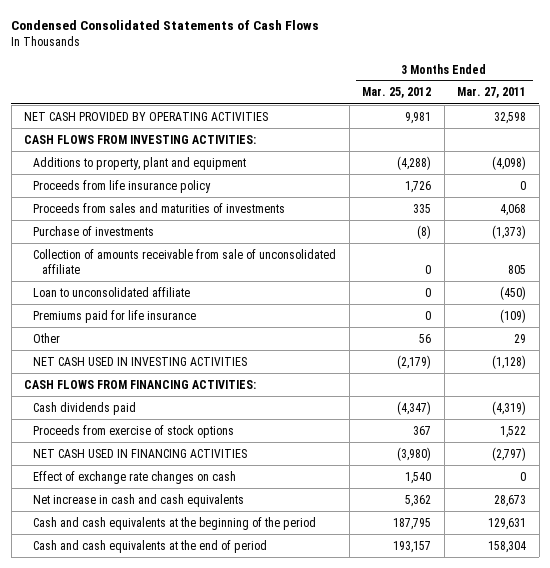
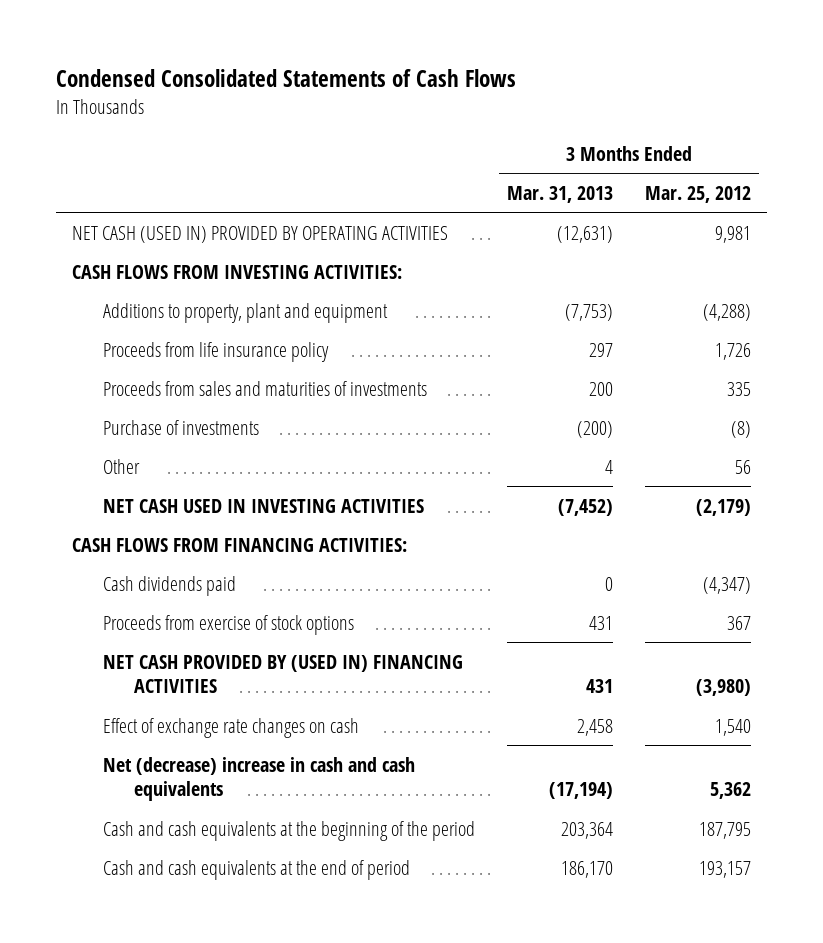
[457,87,527,99] Mar. 27, 2011 -> none
none -> [507,185,614,203] Mar. 31, 2013
[24,111,269,121] NET CASH PROVIDED BY OPERATING ACTIVITIES -> [71,225,448,243] NET CASH (USED IN) PROVIDED BY OPERATING ACTIVITIES
[33,248,337,275] Collection of amounts receivable from sale of unconsolidated affiliate -> none
[33,286,191,297] Loan to unconsolidated affiliate -> none
[33,309,197,323] Premiums paid for life insurance -> none
[33,448,248,458] NET CASH USED IN FINANCING ACTIVITIES -> [103,654,464,694] NET CASH PROVIDED BY (USED IN) FINANCING ACTIVITIES
[33,493,245,507] Net increase in cash and cash equivalents -> [103,756,416,802] Net (decrease) increase in cash and cash equivalents

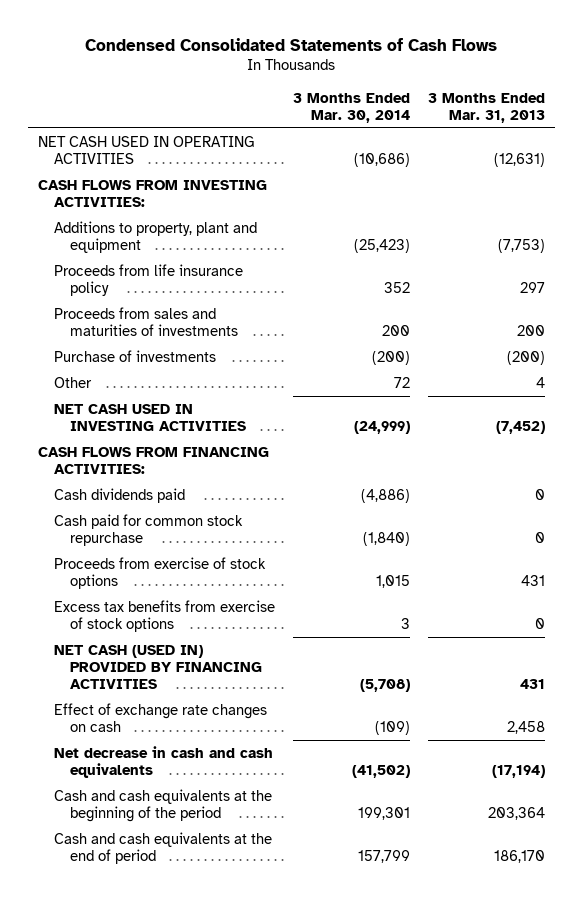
[644,185,751,203] Mar. 25, 2012 -> none
none -> [292,92,410,123] 3 Months Ended Mar. 30, 2014
[71,225,448,243] NET CASH (USED IN) PROVIDED BY OPERATING ACTIVITIES -> [37,135,255,165] NET CASH USED IN OPERATING ACTIVITIES
none -> [53,513,243,547] Cash paid for common stock repurchase
none -> [53,599,275,633] Excess tax benefits from exercise of stock options
[103,654,464,694] NET CASH PROVIDED BY (USED IN) FINANCING ACTIVITIES -> [53,644,262,690] NET CASH (USED IN) PROVIDED BY FINANCING ACTIVITIES
[103,756,416,802] Net (decrease) increase in cash and cash equivalents -> [53,745,273,779] Net decrease in cash and cash equivalents

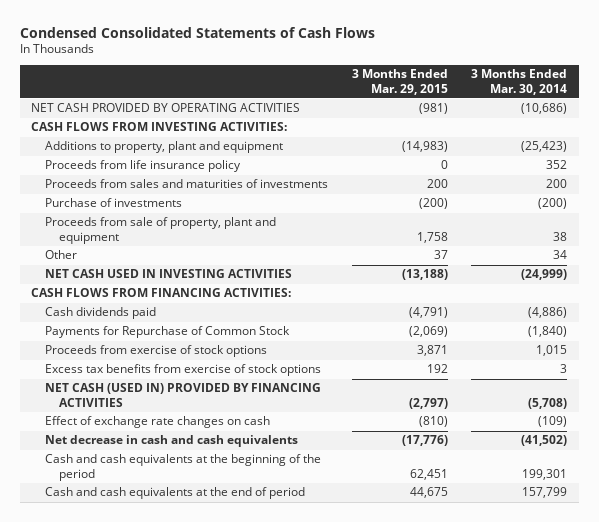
[428,92,546,123] 3 Months Ended Mar. 31, 2013 -> none
none -> [351,69,448,95] 3 Months Ended Mar. 29, 2015
[37,135,255,165] NET CASH USED IN OPERATING ACTIVITIES -> [31,103,301,113] NET CASH PROVIDED BY OPERATING ACTIVITIES
none -> [45,217,277,245] Proceeds from sale of property, plant and equipment
[393,376,410,388] 72 -> [553,250,568,260] 34
[53,513,243,547] Cash paid for common stock repurchase -> [45,326,291,339] Payments for Repurchase of Common Stock

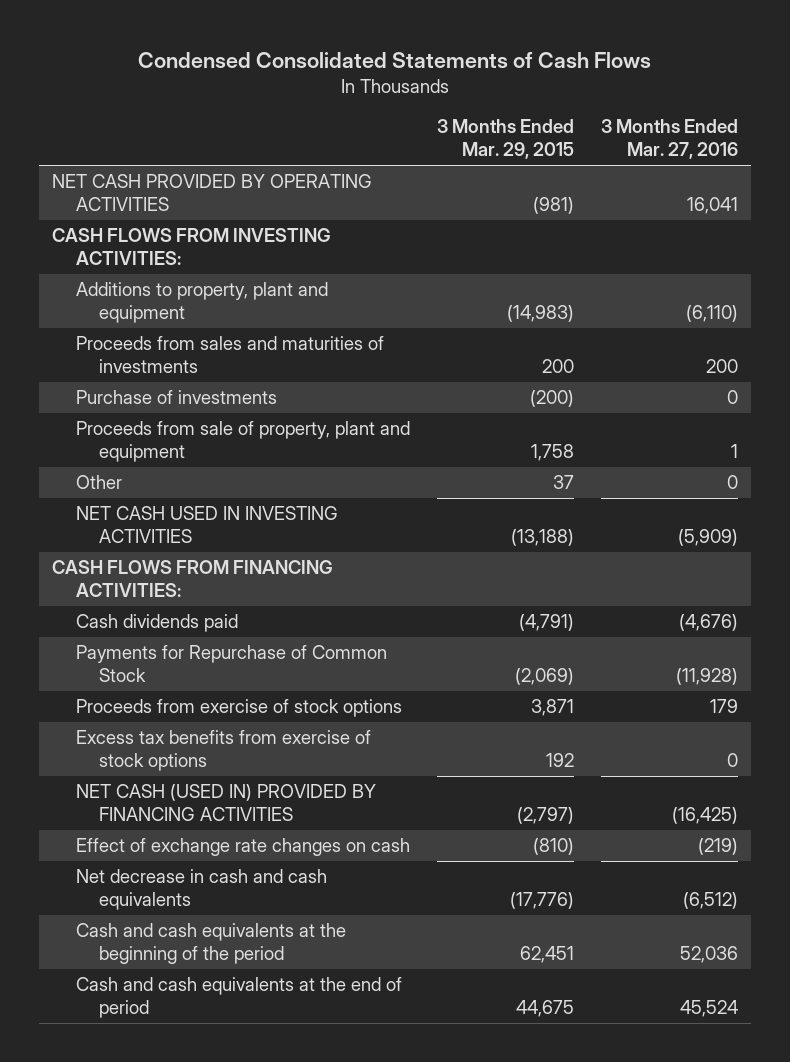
[471,69,568,95] 3 Months Ended Mar. 30, 2014 -> none
none -> [600,119,738,160] 3 Months Ended Mar. 27, 2016
[45,160,242,173] Proceeds from life insurance policy -> none

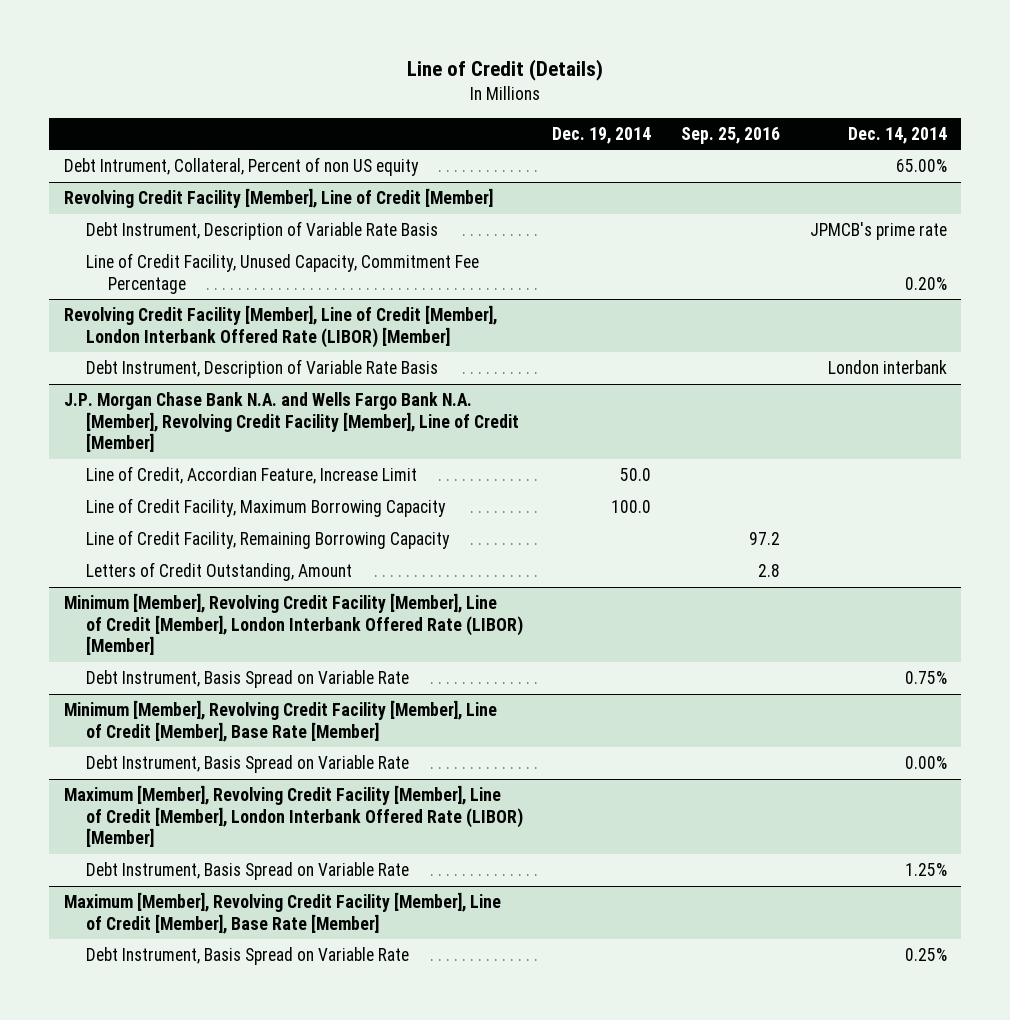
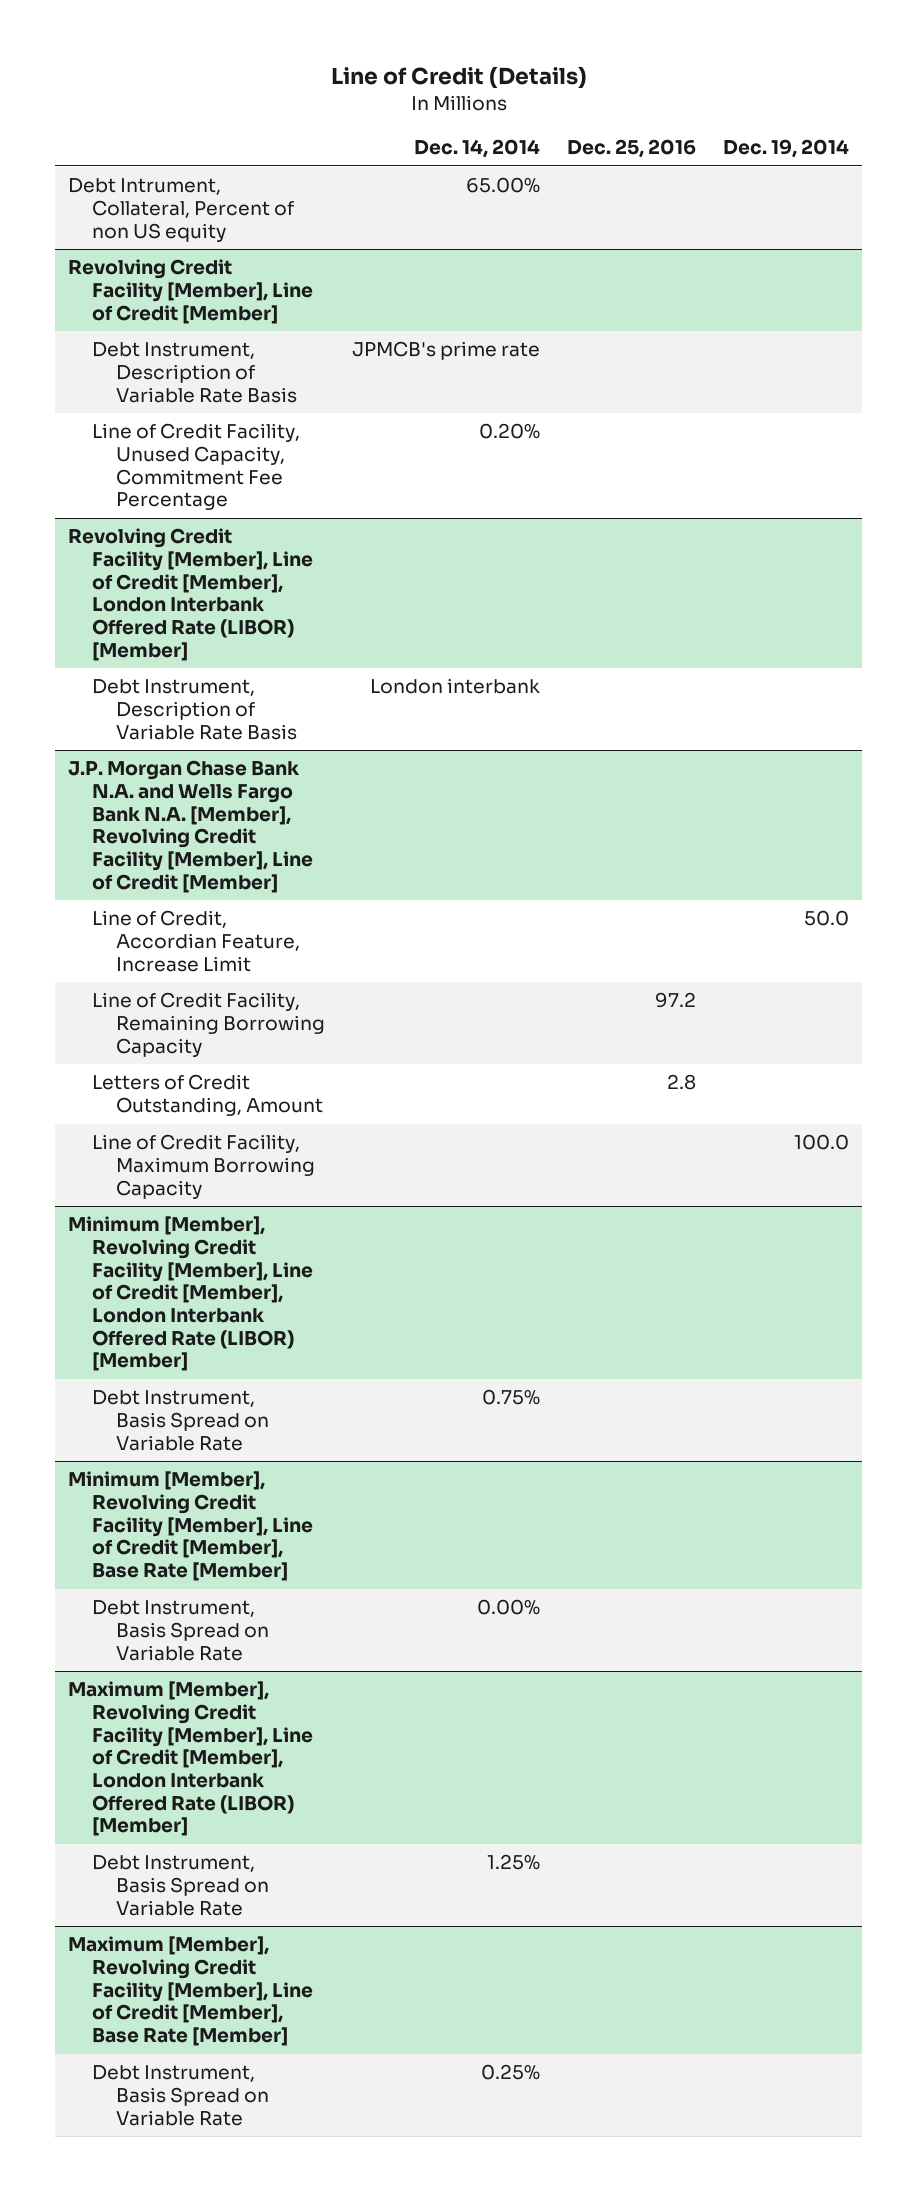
[681,126,781,144] Sep. 25, 2016 -> none
none -> [567,139,697,159] Dec. 25, 2016
[85,498,446,518] Line of Credit Facility, Maximum Borrowing Capacity -> [92,1134,316,1199] Line of Credit Facility, Maximum Borrowing Capacity

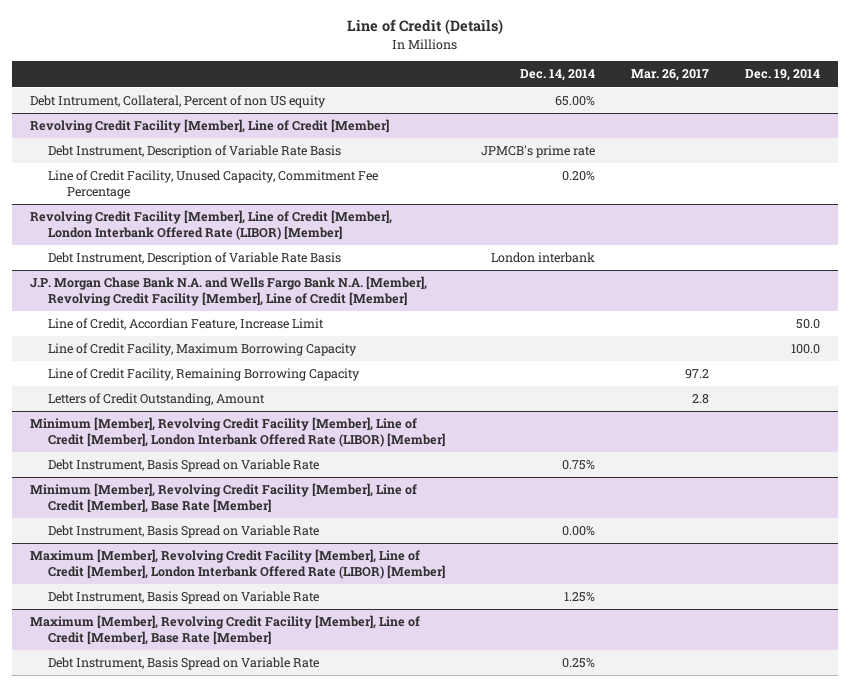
[567,139,697,159] Dec. 25, 2016 -> none
none -> [631,69,710,82] Mar. 26, 2017
[92,1134,316,1199] Line of Credit Facility, Maximum Borrowing Capacity -> [48,343,358,357] Line of Credit Facility, Maximum Borrowing Capacity

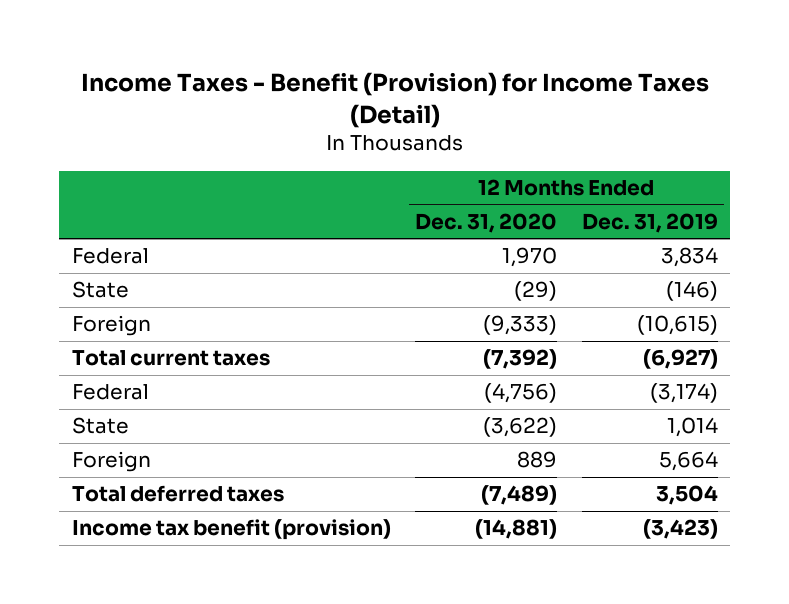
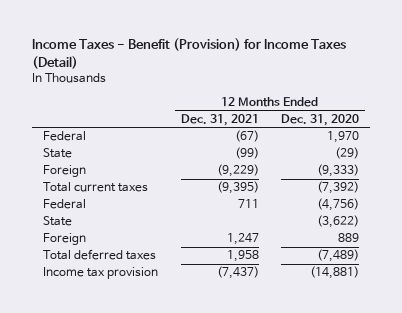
[581,212,718,233] Dec. 31, 2019 -> none
none -> [180,113,259,126] Dec. 31, 2021
[71,519,391,541] Income tax benefit (provision) -> [43,267,159,280] Income tax provision

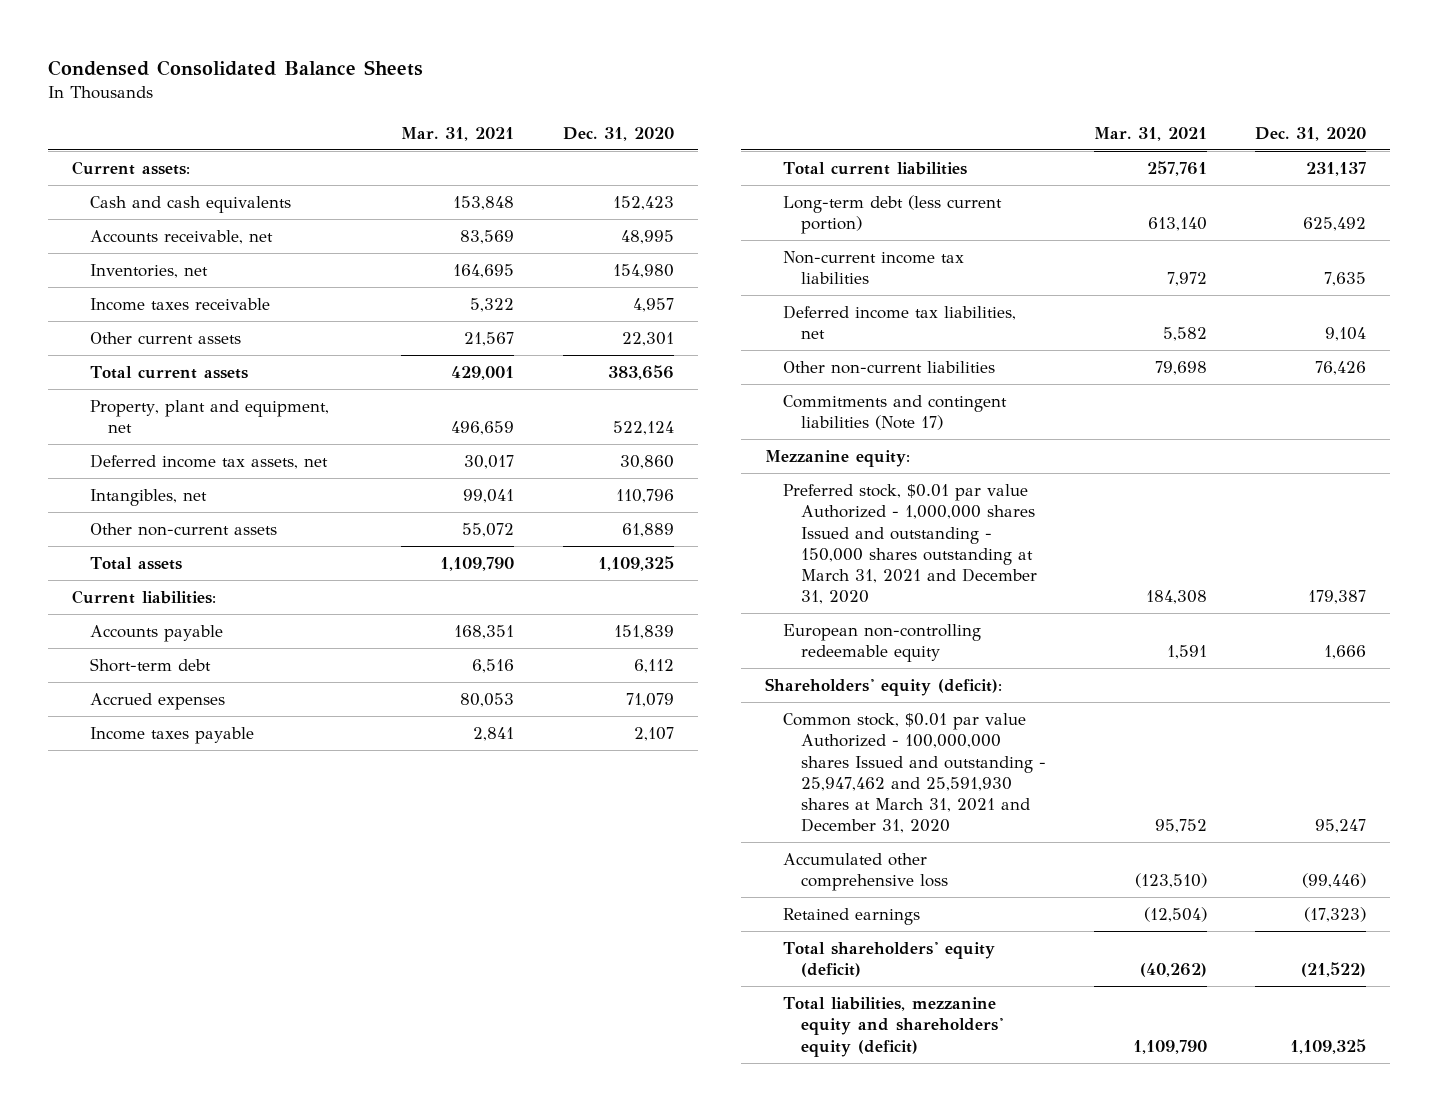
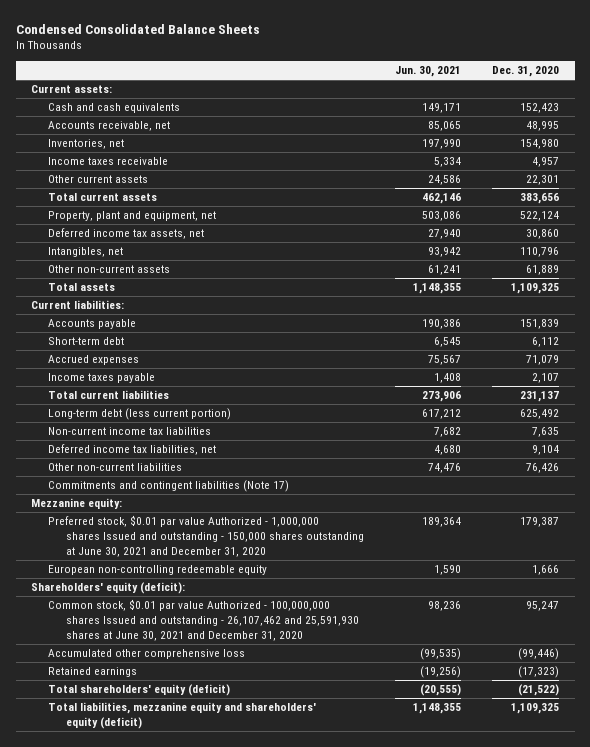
[401,126,515,141] Mar. 31, 2021 -> none
none -> [394,66,461,78] Jun. 30, 2021
[782,483,1037,605] Preferred stock, $0.01 par value Authorized - 1,000,000 shares Issued and outstanding - 150,000 shares outstanding at March 31, 2021 and December 31, 2020 -> [48,515,364,558] Preferred stock, $0.01 par value Authorized - 1,000,000 shares Issued and outstanding - 150,000 shares outstanding at June 30, 2021 and December 31, 2020
[782,712,1046,834] Common stock, $0.01 par value Authorized - 100,000,000 shares Issued and outstanding - 25,947,462 and 25,591,930 shares at March 31, 2021 and December 31, 2020 -> [48,599,359,642] Common stock, $0.01 par value Authorized - 100,000,000 shares Issued and outstanding - 26,107,462 and 25,591,930 shares at June 30, 2021 and December 31, 2020

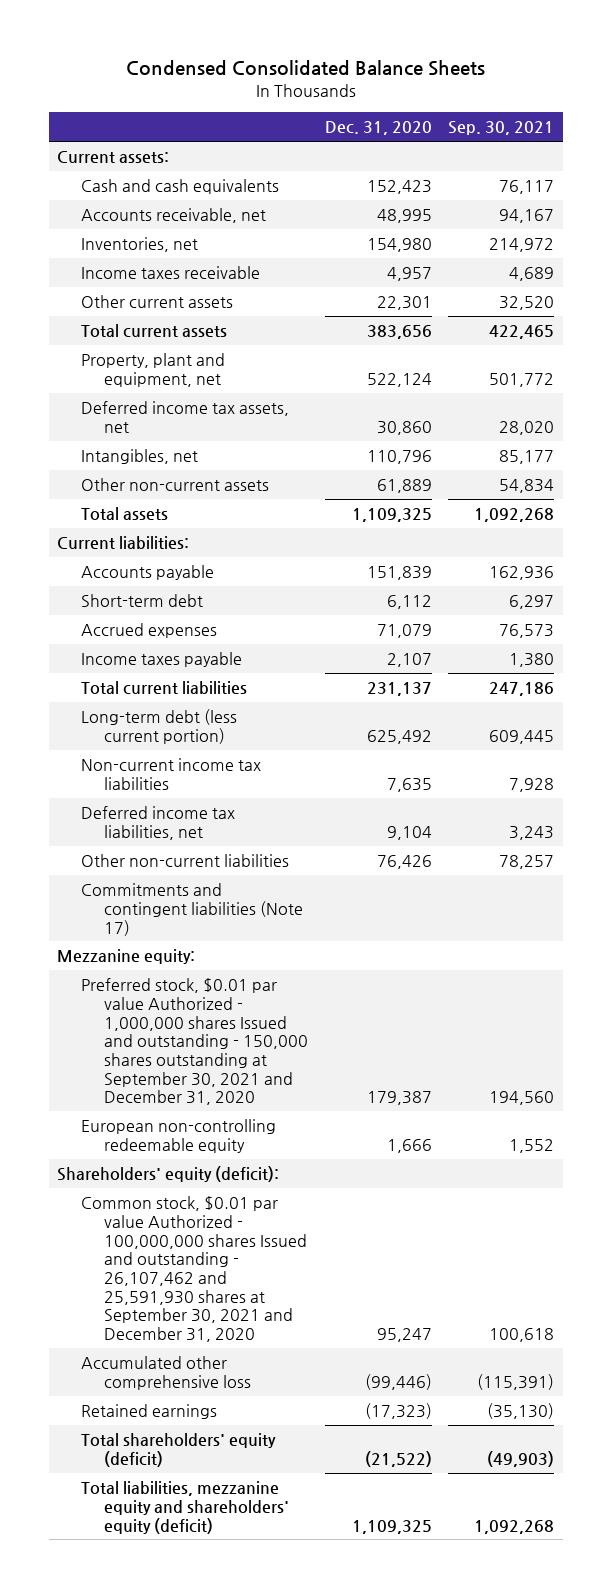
[394,66,461,78] Jun. 30, 2021 -> none
none -> [448,121,555,136] Sep. 30, 2021
[48,515,364,558] Preferred stock, $0.01 par value Authorized - 1,000,000 shares Issued and outstanding - 150,000 shares outstanding at June 30, 2021 and December 31, 2020 -> [80,978,309,1106] Preferred stock, $0.01 par value Authorized - 1,000,000 shares Issued and outstanding - 150,000 shares outstanding at September 30, 2021 and December 31, 2020
[48,599,359,642] Common stock, $0.01 par value Authorized - 100,000,000 shares Issued and outstanding - 26,107,462 and 25,591,930 shares at June 30, 2021 and December 31, 2020 -> [80,1196,308,1342] Common stock, $0.01 par value Authorized - 100,000,000 shares Issued and outstanding - 26,107,462 and 25,591,930 shares at September 30, 2021 and December 31, 2020

